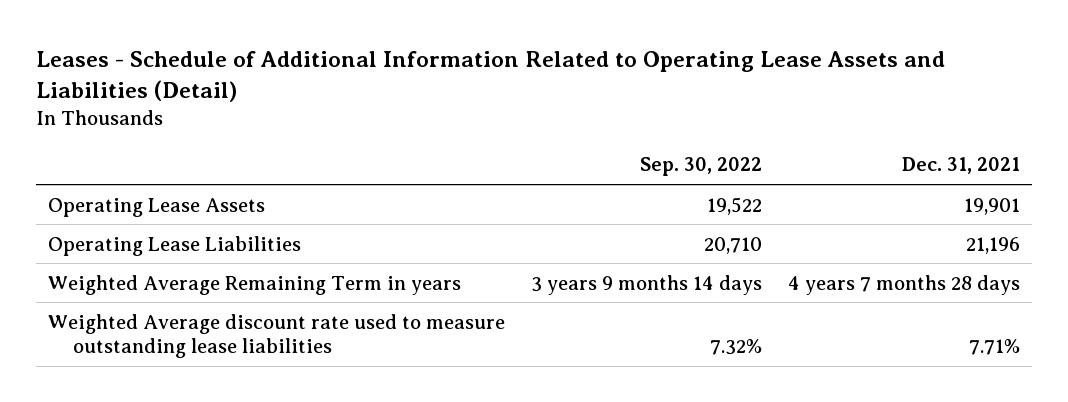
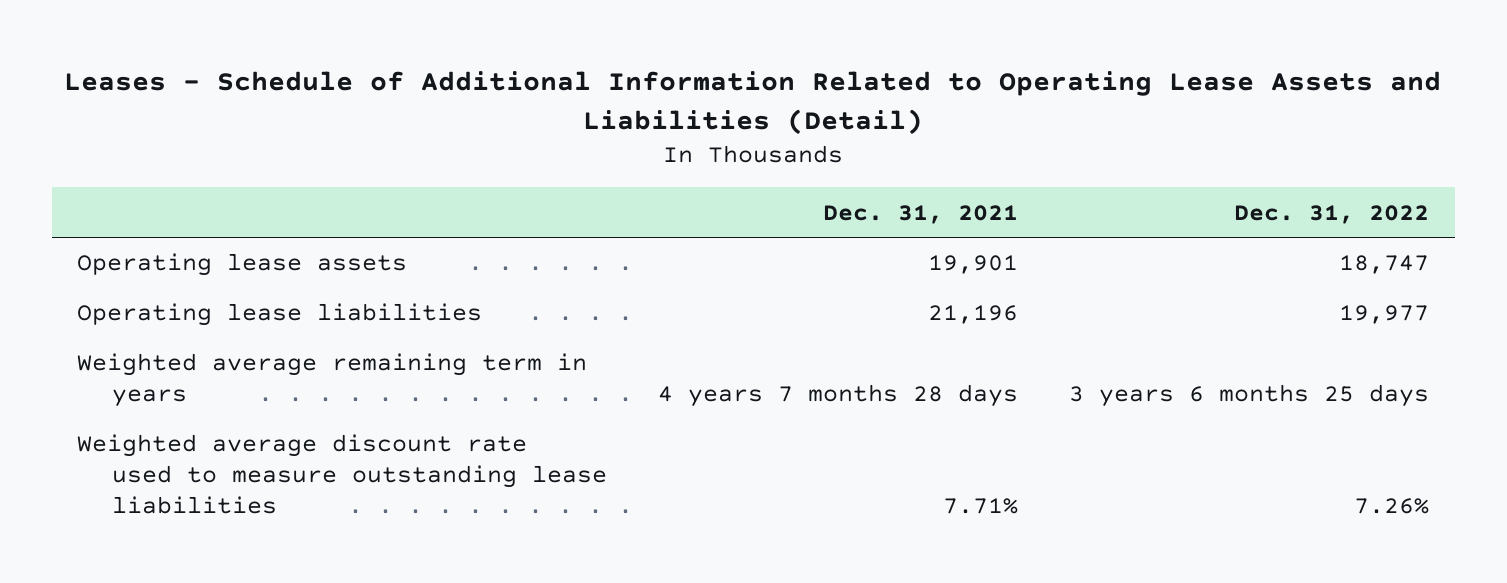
[639,157,762,177] Sep. 30, 2022 -> none
none -> [1234,204,1430,224] Dec. 31, 2022
[48,197,266,217] Operating Lease Assets -> [77,253,408,277] Operating lease assets
[48,235,302,256] Operating Lease Liabilities -> [77,303,483,327] Operating lease liabilities
[48,274,462,295] Weighted Average Remaining Term in years -> [77,353,588,408] Weighted average remaining term in years
[48,313,506,358] Weighted Average discount rate used to measure outstanding lease liabilities -> [77,434,608,515] Weighted average discount rate used to measure outstanding lease liabilities

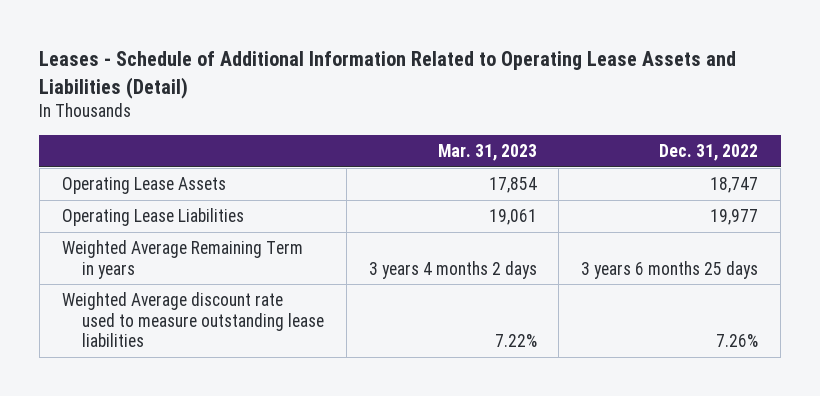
[823,204,1019,224] Dec. 31, 2021 -> none
none -> [437,143,537,161] Mar. 31, 2023
[77,253,408,277] Operating lease assets -> [61,177,226,195] Operating Lease Assets
[77,303,483,327] Operating lease liabilities -> [61,208,244,227] Operating Lease Liabilities
[77,353,588,408] Weighted average remaining term in years -> [61,240,303,279] Weighted Average Remaining Term in years
[77,434,608,515] Weighted average discount rate used to measure outstanding lease liabilities -> [61,292,324,348] Weighted Average discount rate used to measure outstanding lease liabilities

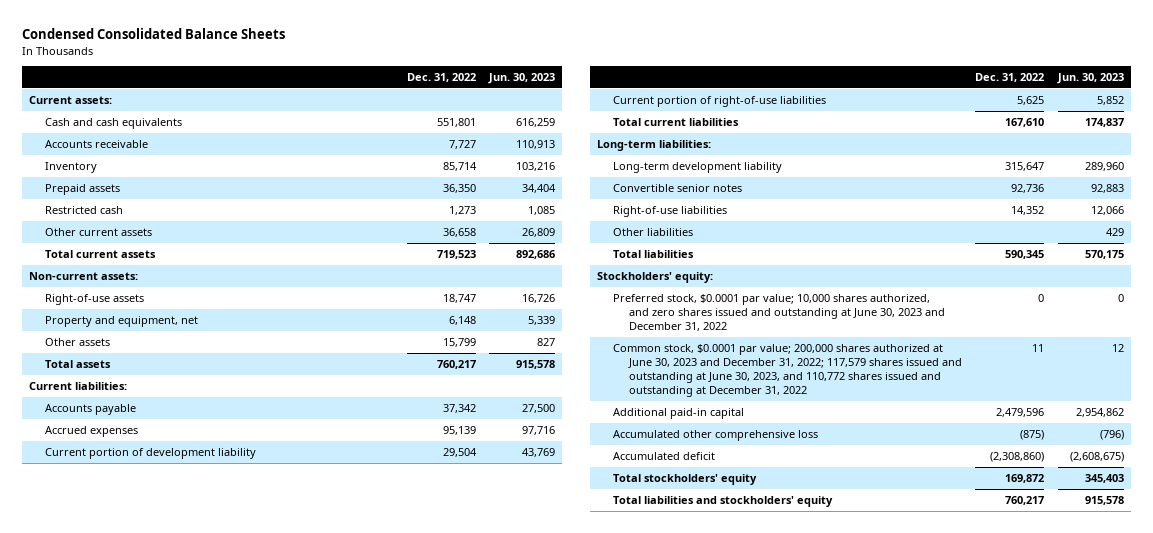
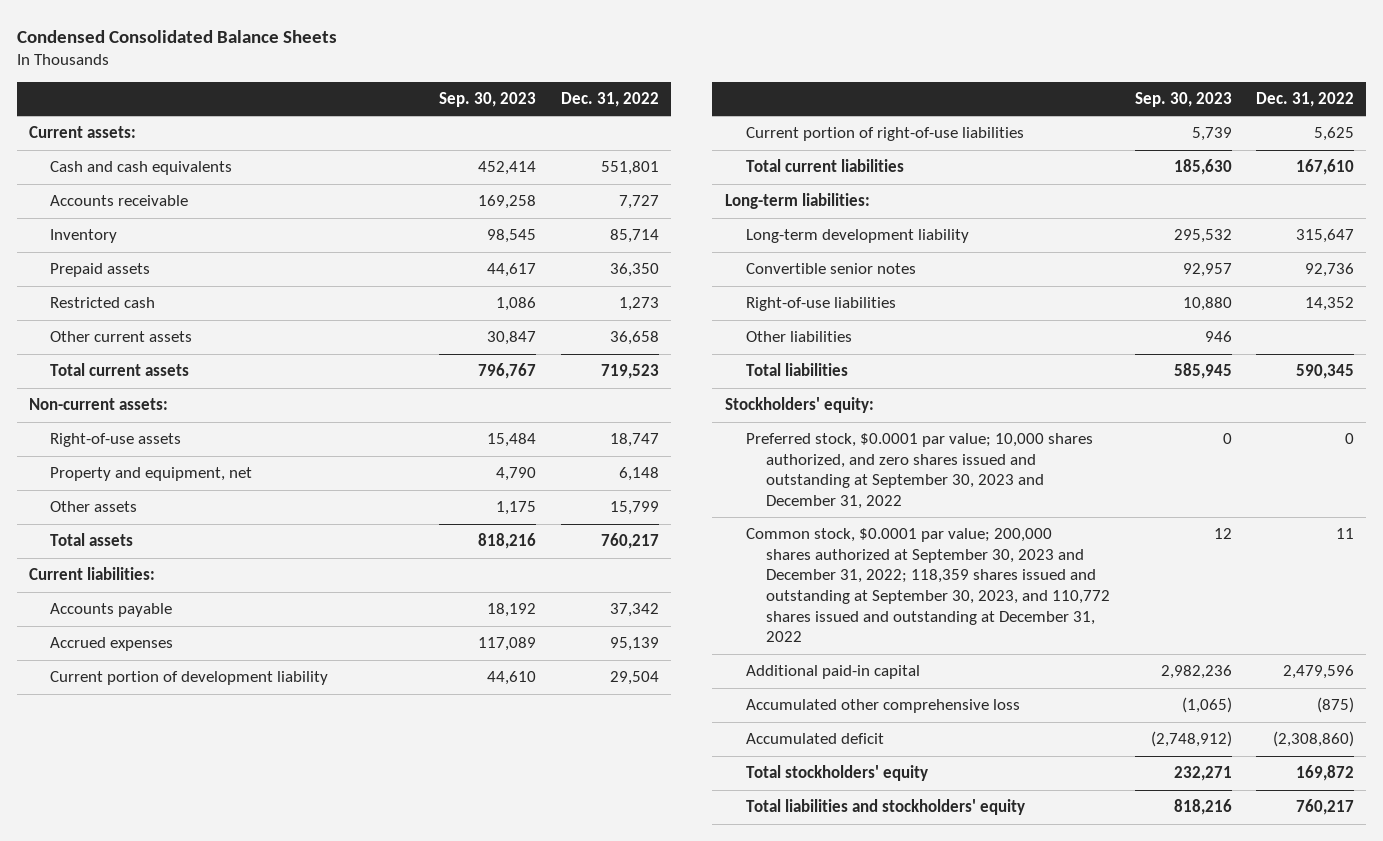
[488,72,556,84] Jun. 30, 2023 -> none
none -> [439,92,537,108] Sep. 30, 2023
[612,294,945,332] Preferred stock, $0.0001 par value; 10,000 shares authorized, and zero shares issued and outstanding at June 30, 2023 and December 31, 2022 -> [745,433,1093,510] Preferred stock, $0.0001 par value; 10,000 shares authorized, and zero shares issued and outstanding at September 30, 2023 and December 31, 2022
[612,344,962,397] Common stock, $0.0001 par value; 200,000 shares authorized at June 30, 2023 and December 31, 2022; 117,579 shares issued and outstanding at June 30, 2023, and 110,772 shares issued and outstanding at December 31, 2022 -> [745,528,1111,643] Common stock, $0.0001 par value; 200,000 shares authorized at September 30, 2023 and December 31, 2022; 118,359 shares issued and outstanding at September 30, 2023, and 110,772 shares issued and outstanding at December 31, 2022

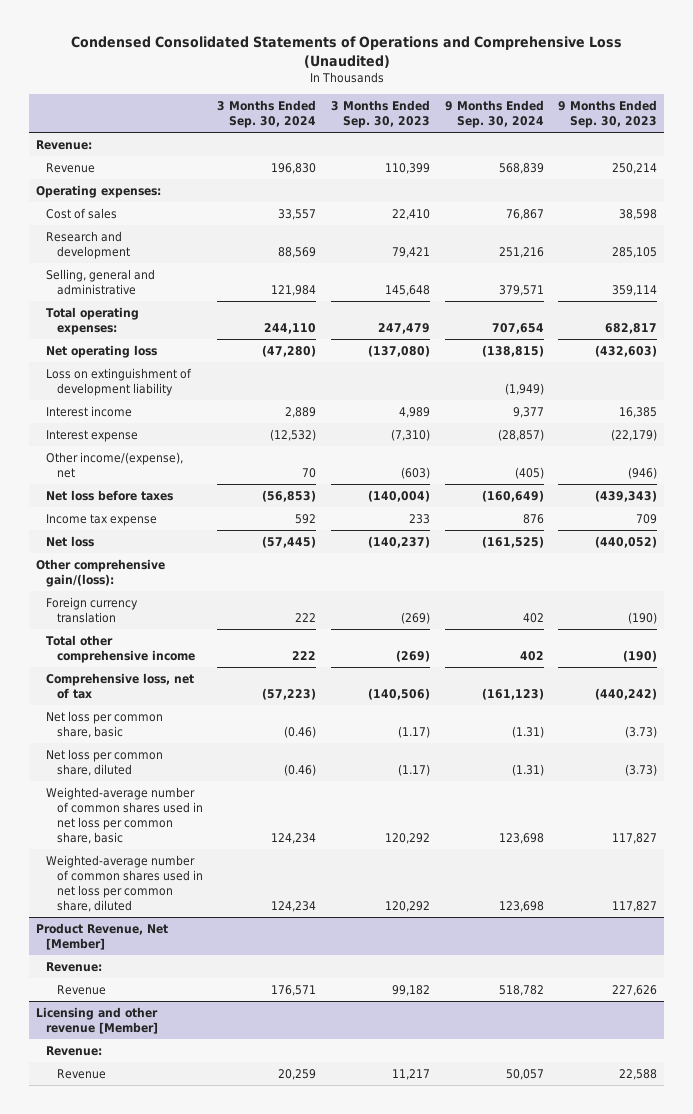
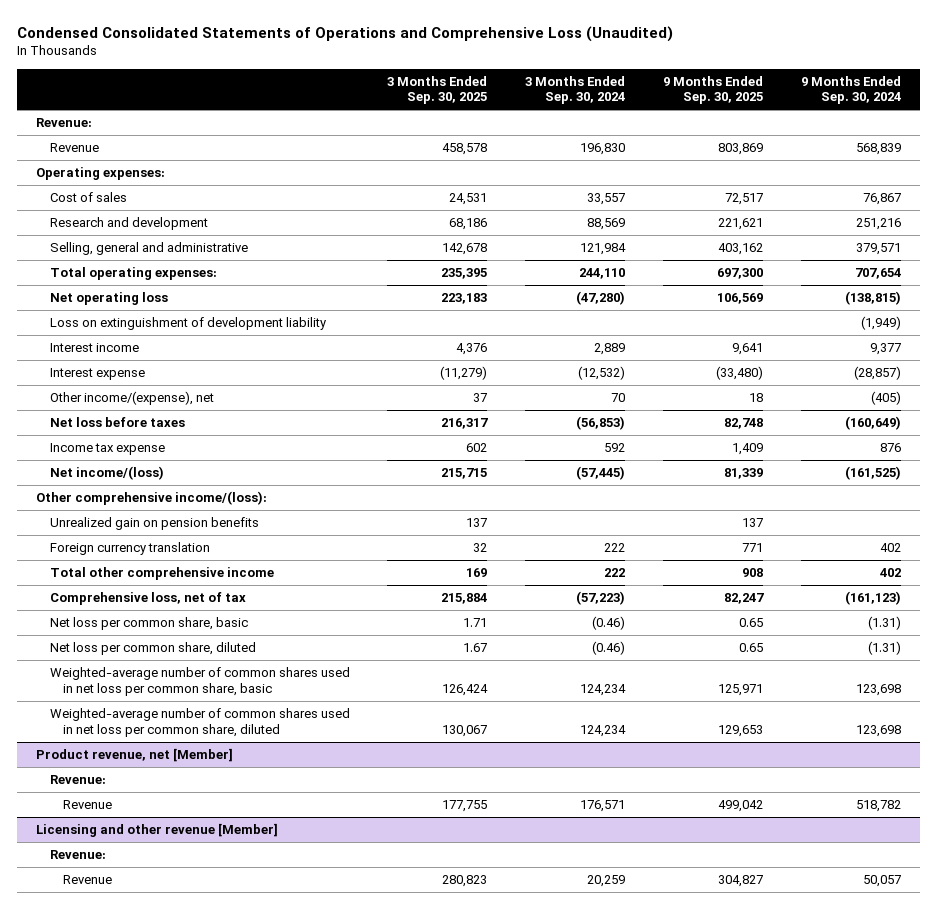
[330,99,430,129] 3 Months Ended Sep. 30, 2023 -> none
[558,99,658,129] 9 Months Ended Sep. 30, 2023 -> none
none -> [387,75,488,105] 3 Months Ended Sep. 30, 2025
none -> [662,75,763,105] 9 Months Ended Sep. 30, 2025
[46,535,95,547] Net loss -> [49,466,164,481] Net income/(loss)
[36,558,166,587] Other comprehensive gain/(loss): -> [35,491,267,506] Other comprehensive income/(loss):
none -> [49,517,259,531] Unrealized gain on pension benefits
[36,922,169,950] Product Revenue, Net [Member] -> [35,748,233,763] Product revenue, net [Member]

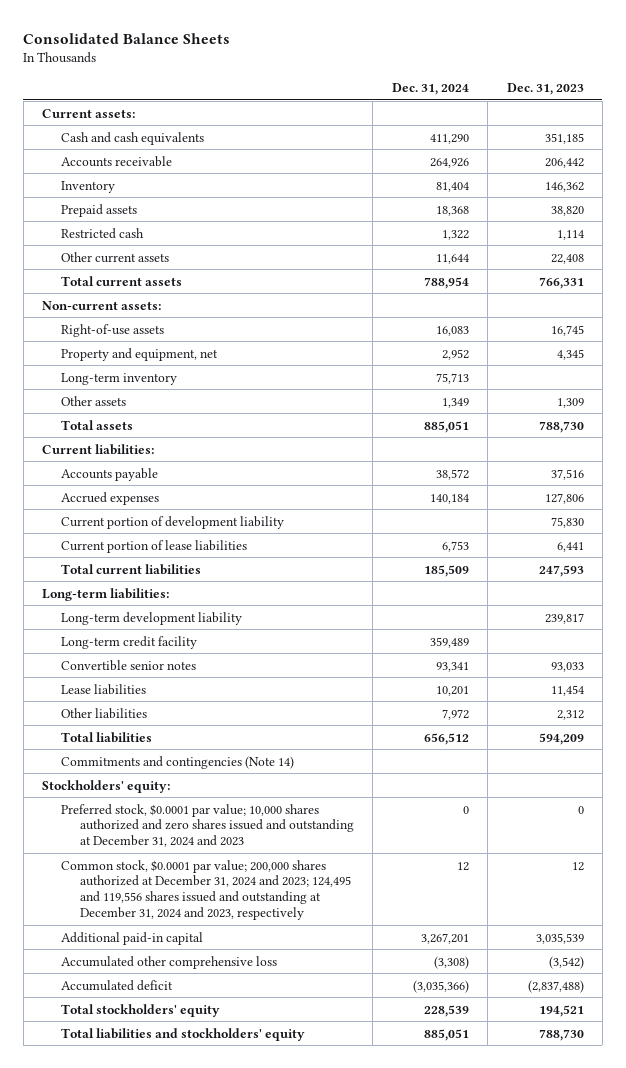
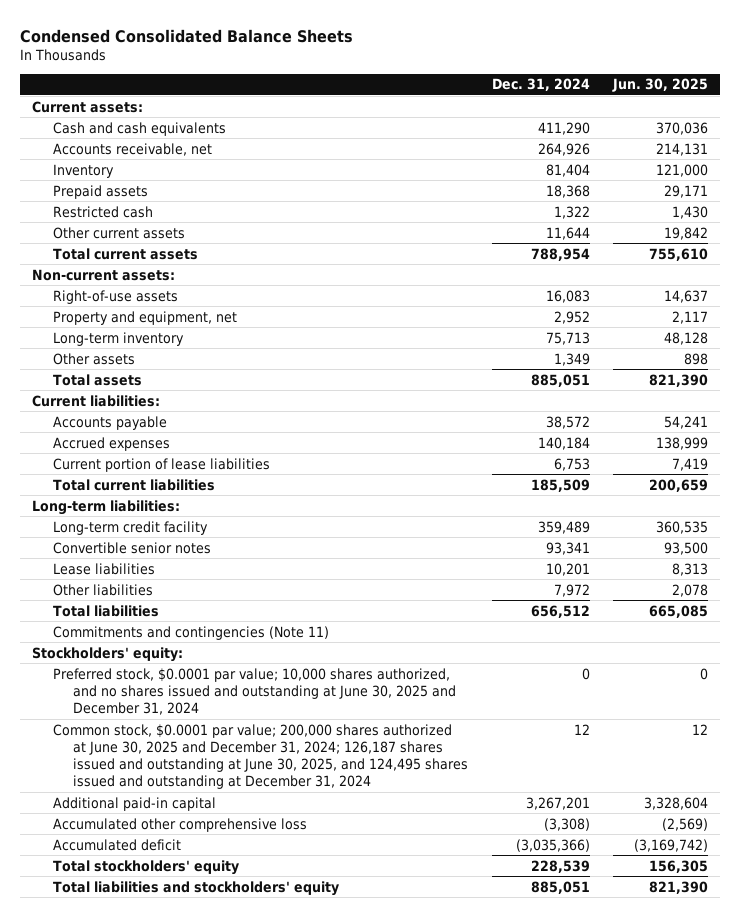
[23,33,231,45] Consolidated Balance Sheets -> [20,28,354,43] Condensed Consolidated Balance Sheets
[506,82,584,95] Dec. 31, 2023 -> none
none -> [612,78,709,93] Jun. 30, 2025
[61,155,173,167] Accounts receivable -> [52,142,212,156] Accounts receivable, net
[61,515,285,529] Current portion of development liability -> none
[61,611,243,625] Long-term development liability -> none
[61,755,295,769] Commitments and contingencies (Note 14) -> [52,625,329,640] Commitments and contingencies (Note 11)
[61,803,354,848] Preferred stock, $0.0001 par value; 10,000 shares authorized and zero shares issued and outstanding at December 31, 2024 and 2023 -> [52,667,457,716] Preferred stock, $0.0001 par value; 10,000 shares authorized, and no shares issued and outstanding at June 30, 2025 and December 31, 2024
[61,859,351,921] Common stock, $0.0001 par value; 200,000 shares authorized at December 31, 2024 and 2023; 124,495 and 119,556 shares issued and outstanding at December 31, 2024 and 2023, respectively -> [52,723,469,790] Common stock, $0.0001 par value; 200,000 shares authorized at June 30, 2025 and December 31, 2024; 126,187 shares issued and outstanding at June 30, 2025, and 124,495 shares issued and outstanding at December 31, 2024

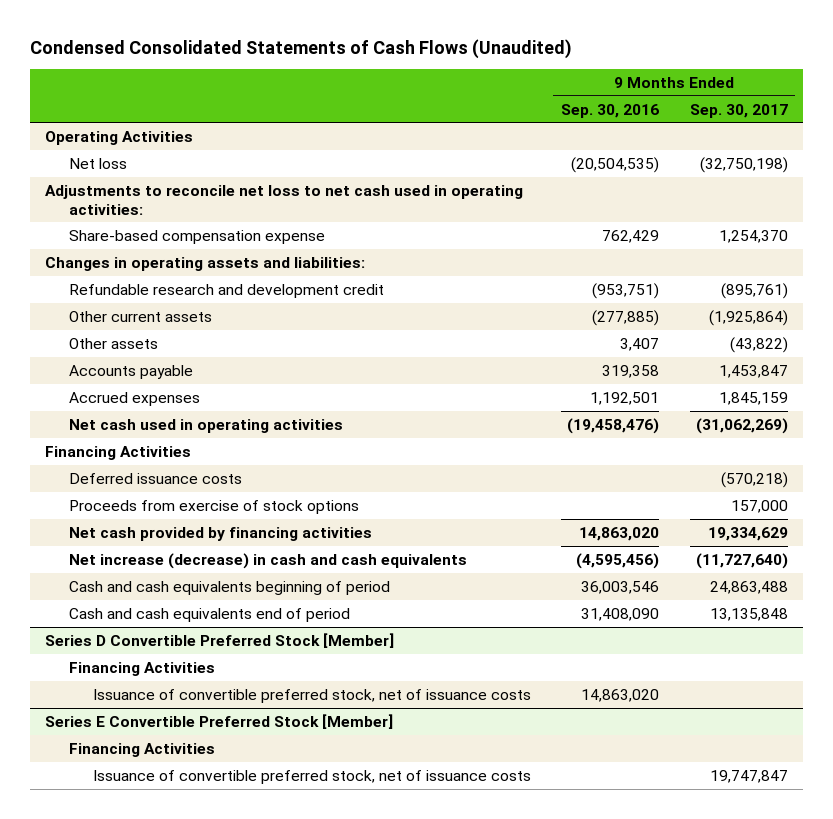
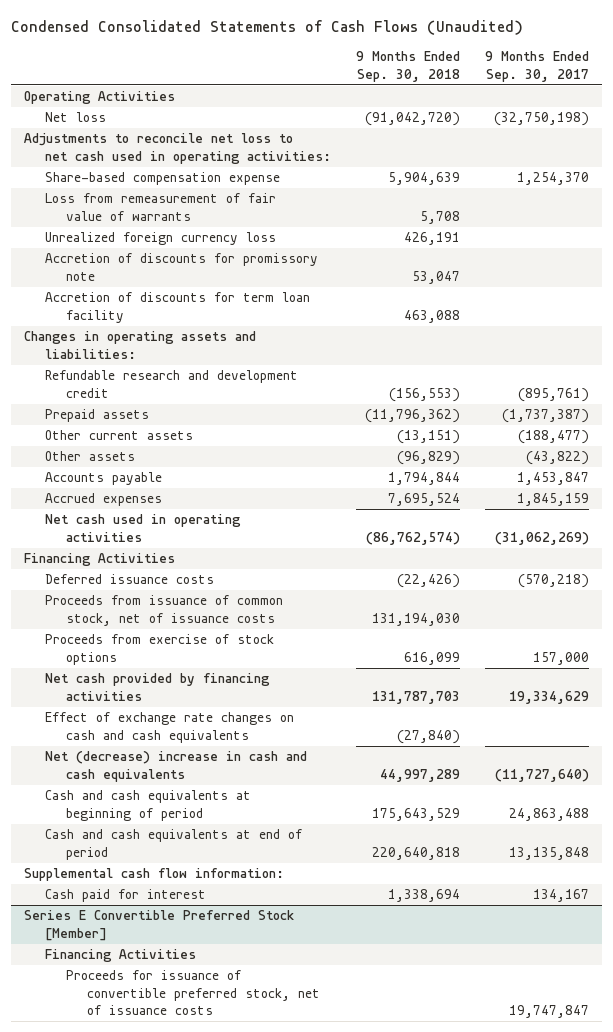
[561,103,660,118] Sep. 30, 2016 -> none
none -> [356,51,461,82] 9 Months Ended Sep. 30, 2018
none -> [44,193,276,221] Loss from remeasurement of fair value of warrants
none -> [44,232,276,246] Unrealized foreign currency loss
none -> [44,253,318,281] Accretion of discounts for promissory note
none -> [44,292,310,323] Accretion of discounts for term loan facility
none -> [44,409,149,423] Prepaid assets
[708,309,788,326] (1,925,864) -> [518,430,590,445] (188,477)
none -> [44,595,283,626] Proceeds from issuance of common stock, net of issuance costs
[45,632,395,648] Series D Convertible Preferred Stock [Member] -> none
[68,661,215,676] Financing Activities -> none
[92,688,531,703] Issuance of convertible preferred stock, net of issuance costs -> none
none -> [44,712,294,743] Effect of exchange rate changes on cash and cash equivalents
[68,552,467,569] Net increase (decrease) in cash and cash equivalents -> [44,751,307,782] Net (decrease) increase in cash and cash equivalents
[68,580,390,595] Cash and cash equivalents beginning of period -> [44,790,251,821] Cash and cash equivalents at beginning of period
[68,607,350,622] Cash and cash equivalents end of period -> [44,829,302,860] Cash and cash equivalents at end of period
none -> [23,868,284,882] Supplemental cash flow information:
none -> [44,889,206,903] Cash paid for interest
[92,769,531,784] Issuance of convertible preferred stock, net of issuance costs -> [66,970,321,1016] Proceeds for issuance of convertible preferred stock, net of issuance costs

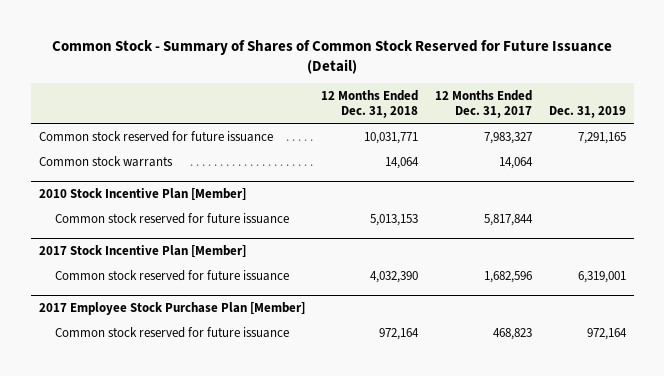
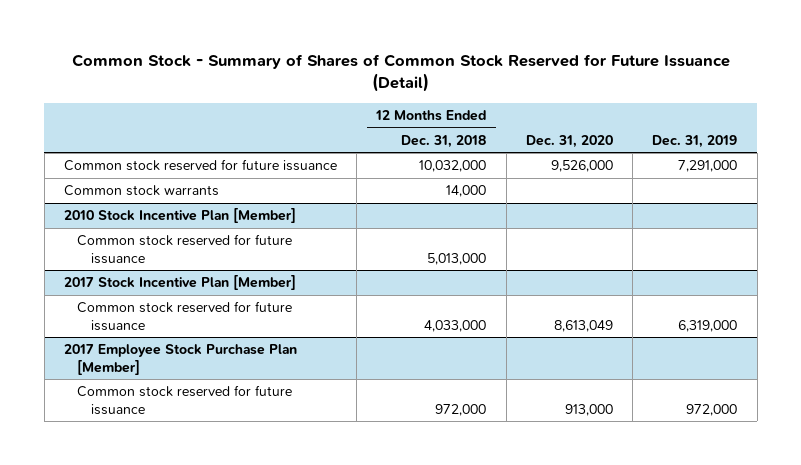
[435,90,533,119] 12 Months Ended Dec. 31, 2017 -> none
none -> [525,134,613,148] Dec. 31, 2020
[364,131,419,144] 10,031,771 -> [419,160,487,173] 10,032,000
[577,131,626,144] 7,291,165 -> [678,160,738,173] 7,291,000
[385,156,420,169] 14,064 -> [446,185,487,198] 14,000
[370,213,419,226] 5,013,153 -> [427,252,487,265] 5,013,000
[370,270,419,283] 4,032,390 -> [424,319,487,332] 4,033,000
[577,270,626,283] 6,319,001 -> [678,319,738,332] 6,319,000
[379,327,420,340] 972,164 -> [435,403,487,416] 972,000
[586,327,627,340] 972,164 -> [686,403,738,416] 972,000

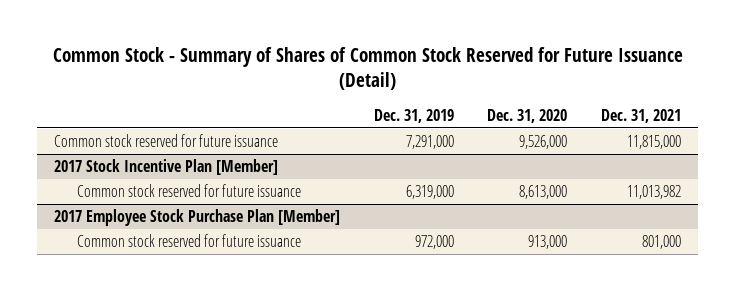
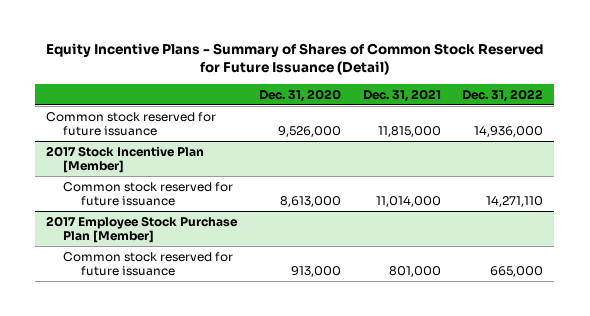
[52,47,683,91] Common Stock - Summary of Shares of Common Stock Reserved for Future Issuance (Detail) -> [45,42,543,76] Equity Incentive Plans - Summary of Shares of Common Stock Reserved for Future Issuance (Detail)
[373,109,454,124] Dec. 31, 2019 -> none
none -> [462,88,544,102] Dec. 31, 2022
[627,185,682,200] 11,013,982 -> [375,195,441,207] 11,014,000

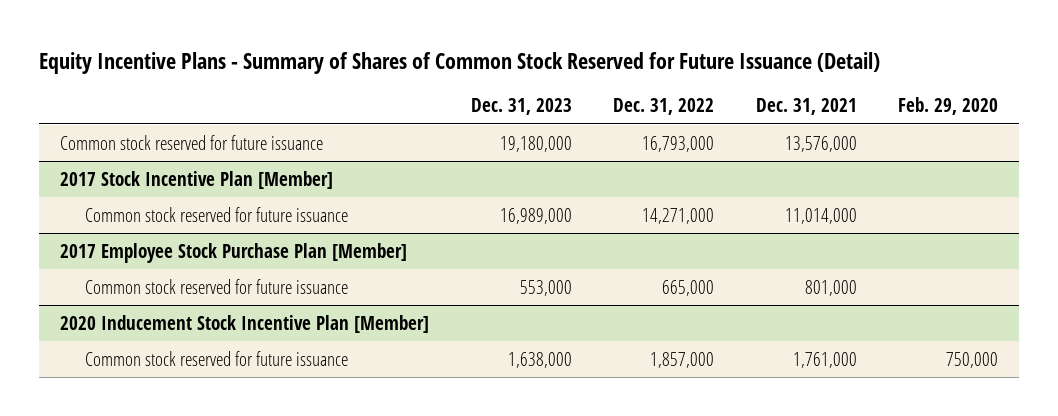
[258,88,341,102] Dec. 31, 2020 -> none
none -> [470,98,572,116] Dec. 31, 2023
none -> [898,97,999,116] Feb. 29, 2020
[377,125,441,137] 11,815,000 -> [784,135,857,152] 13,576,000
[474,125,544,137] 14,936,000 -> [642,135,715,152] 16,793,000
[486,195,544,207] 14,271,110 -> [642,207,715,224] 14,271,000
none -> [60,314,430,333] 2020 Inducement Stock Incentive Plan [Member]
none -> [85,350,349,366] Common stock reserved for future issuance

